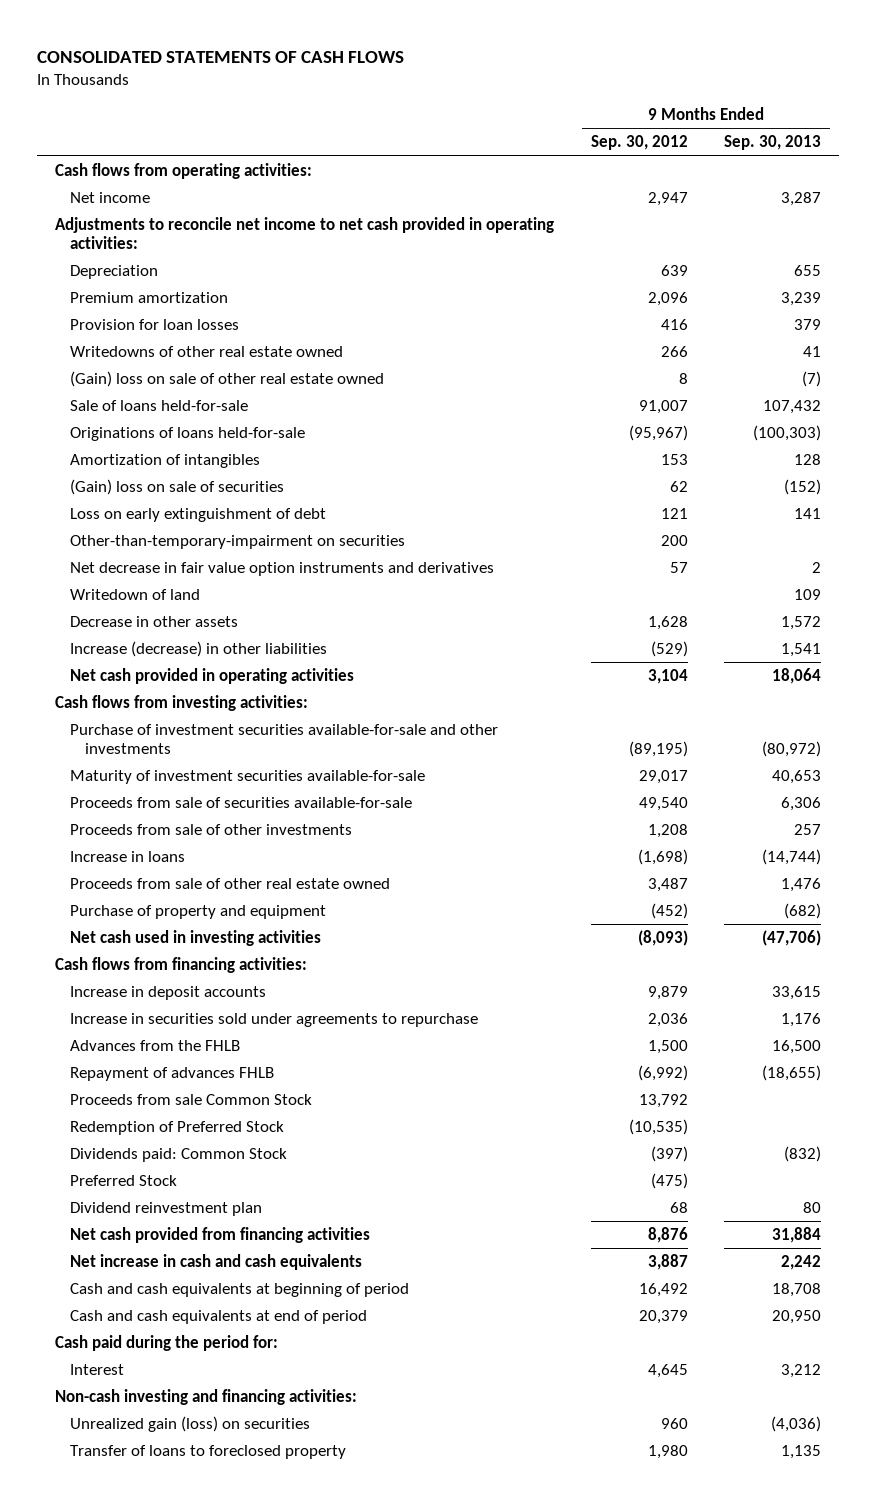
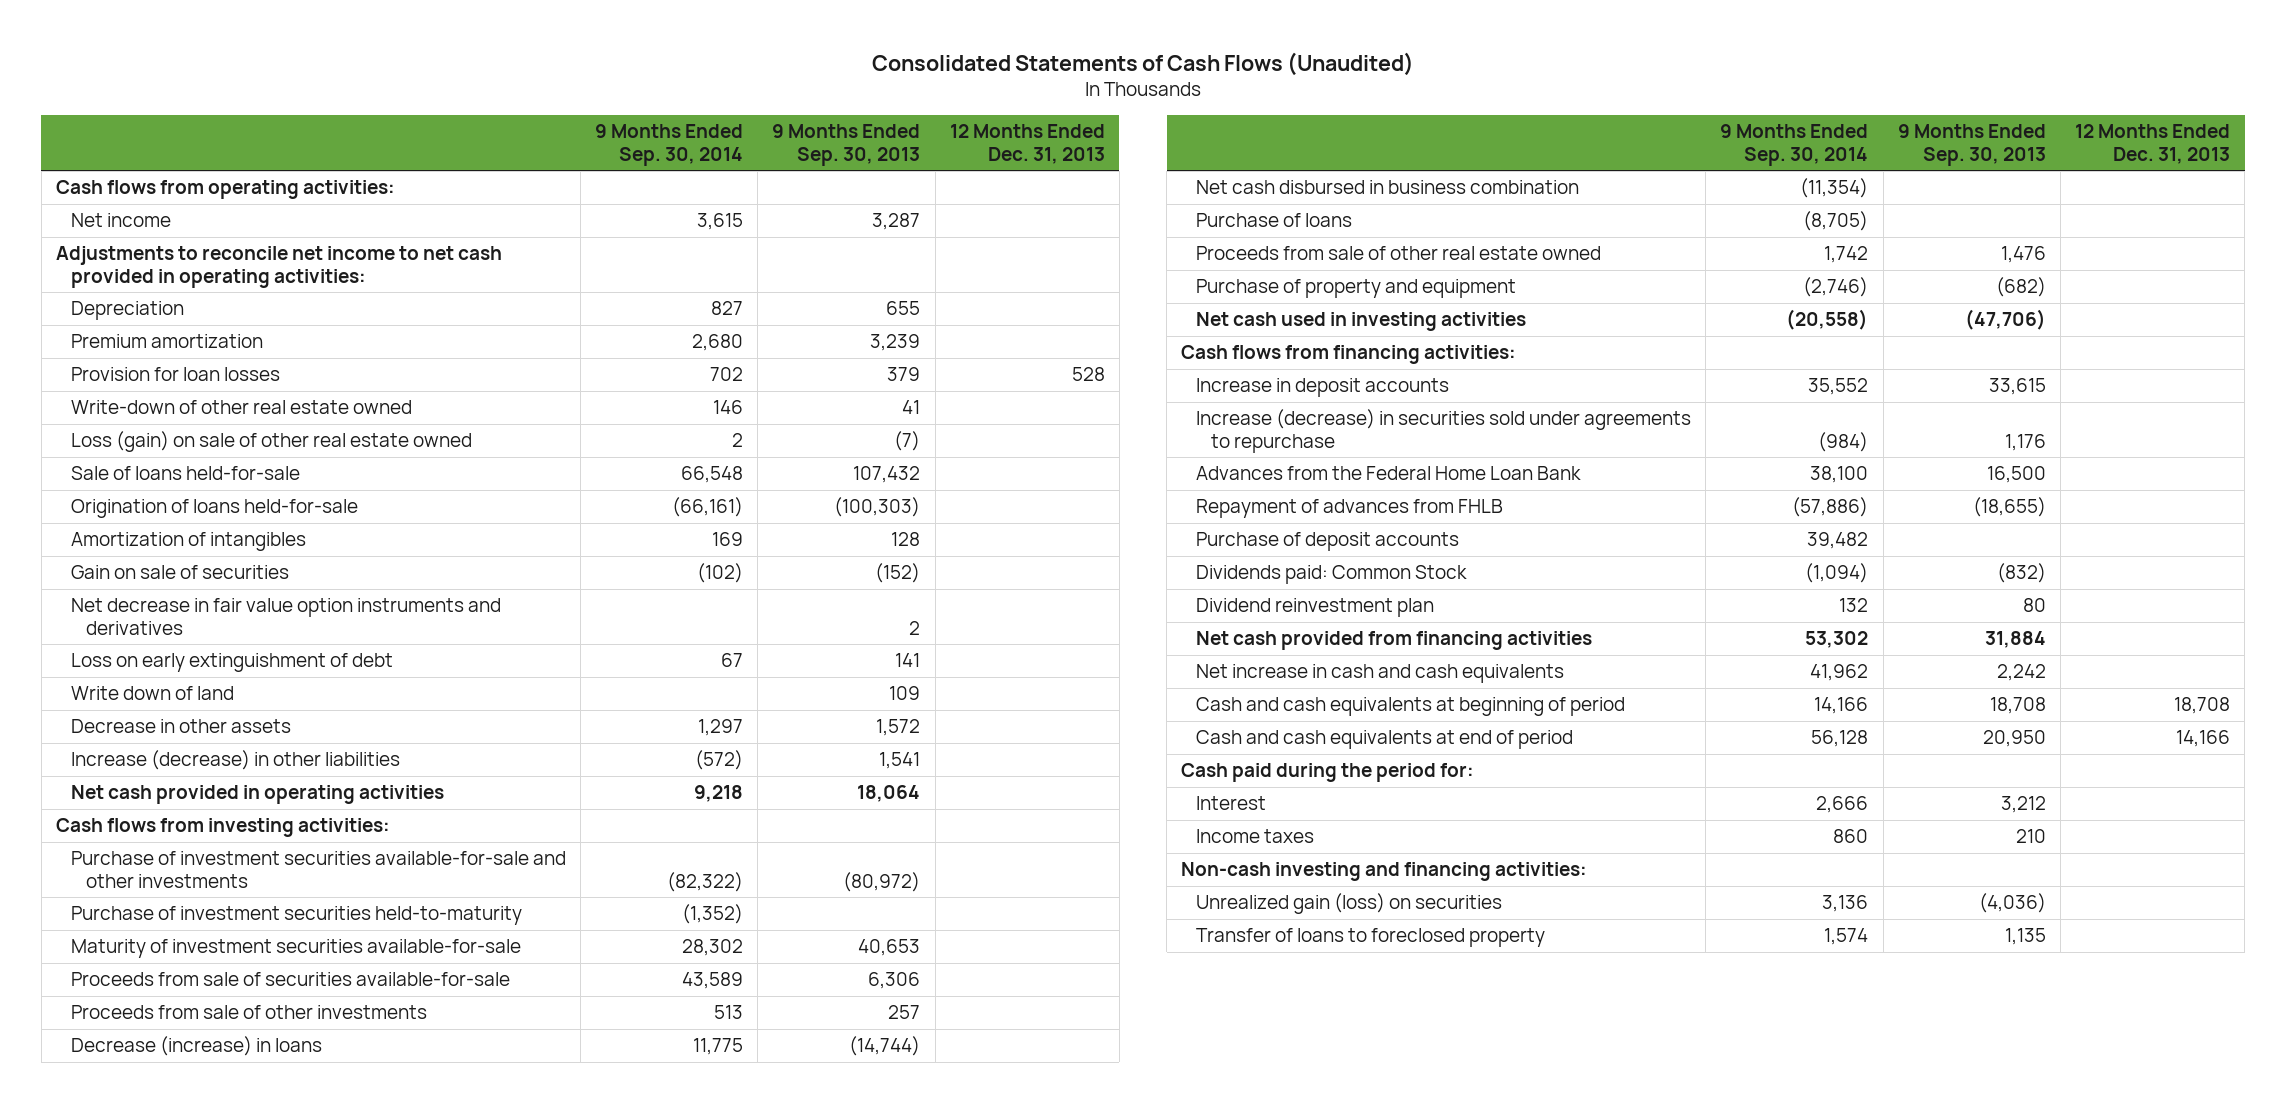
[37,50,405,63] CONSOLIDATED STATEMENTS OF CASH FLOWS -> [871,51,1414,76] Consolidated Statements of Cash Flows (Unaudited)
[590,135,688,151] Sep. 30, 2012 -> none
none -> [595,124,744,166] 9 Months Ended Sep. 30, 2014
none -> [949,124,1105,164] 12 Months Ended Dec. 31, 2013
[70,345,344,357] Writedowns of other real estate owned -> [70,400,412,415] Write-down of other real estate owned
[70,370,385,387] (Gain) loss on sale of other real estate owned -> [70,431,472,453] Loss (gain) on sale of other real estate owned
[70,426,306,441] Originations of loans held-for-sale -> [70,499,358,519] Origination of loans held-for-sale
[70,534,406,549] Other-than-temporary-impairment on securities -> none
[70,478,285,495] (Gain) loss on sale of securities -> [70,565,289,580] Gain on sale of securities
[70,588,201,600] Writedown of land -> none
[70,507,327,522] Loss on early extinguishment of debt -> [70,653,393,673] Loss on early extinguishment of debt
none -> [70,686,234,701] Write down of land
none -> [70,906,522,926] Purchase of investment securities held-to-maturity
[70,850,186,862] Increase in loans -> [70,1036,322,1057] Decrease (increase) in loans
none -> [1196,180,1580,195] Net cash disbursed in business combination
none -> [1196,213,1353,228] Purchase of loans
[70,1093,313,1105] Proceeds from sale Common Stock -> none
[70,1120,285,1135] Redemption of Preferred Stock -> none
[70,1012,479,1027] Increase in securities sold under agreements to repurchase -> [1196,409,1692,453] Increase (decrease) in securities sold under agreements to repurchase
[70,1039,241,1051] Advances from the FHLB -> [1196,466,1582,481] Advances from the Federal Home Loan Bank
[70,1066,275,1081] Repayment of advances FHLB -> [1196,499,1504,519] Repayment of advances from FHLB
none -> [1196,532,1460,552] Purchase of deposit accounts
[70,1174,178,1186] Preferred Stock -> none
none -> [1196,829,1315,844] Income taxes

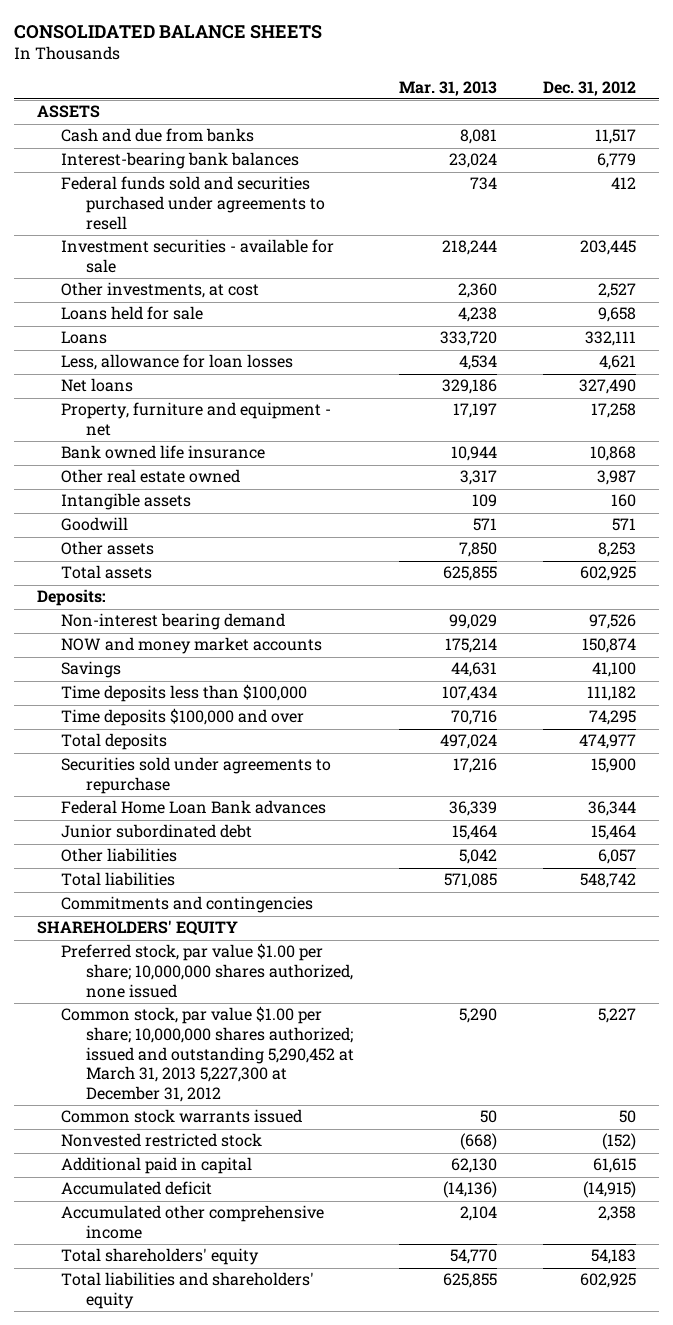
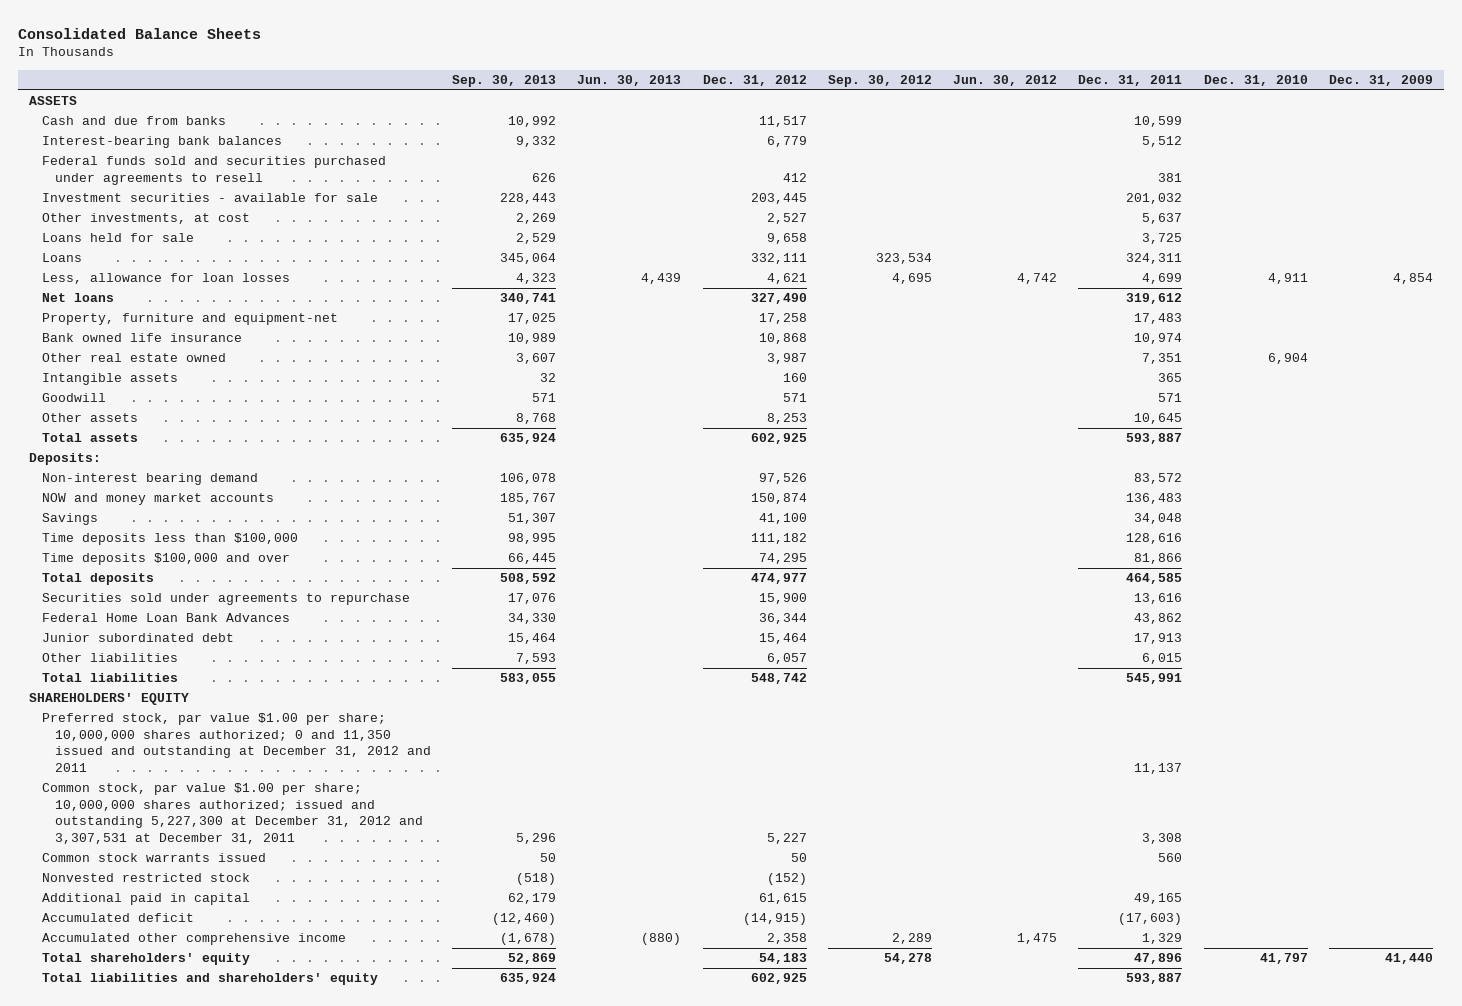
[13,25,322,40] CONSOLIDATED BALANCE SHEETS -> [18,27,262,39] Consolidated Balance Sheets
[399,80,498,96] Mar. 31, 2013 -> none
none -> [452,74,557,87] Sep. 30, 2013
none -> [577,74,682,86] Jun. 30, 2013
none -> [827,74,932,87] Sep. 30, 2012
none -> [953,74,1058,86] Jun. 30, 2012
none -> [1078,74,1183,86] Dec. 31, 2011
none -> [1203,74,1308,86] Dec. 31, 2010
none -> [1328,74,1433,86] Dec. 31, 2009
[61,402,332,437] Property, furniture and equipment - net -> [41,313,338,326] Property, furniture and equipment-net
[61,800,327,815] Federal Home Loan Bank advances -> [41,613,290,623] Federal Home Loan Bank Advances
[61,896,314,914] Commitments and contingencies -> none
[61,943,353,998] Preferred stock, par value $1.00 per share; 10,000,000 shares authorized, none issued -> [41,713,431,772] Preferred stock, par value $1.00 per share; 10,000,000 shares authorized; 0 and 11,350 issued and outstanding at December 31, 2012 and 2011
[61,1006,354,1102] Common stock, par value $1.00 per share; 10,000,000 shares authorized; issued and outstanding 5,290,452 at March 31, 2013 5,227,300 at December 31, 2012 -> [41,783,423,844] Common stock, par value $1.00 per share; 10,000,000 shares authorized; issued and outstanding 5,227,300 at December 31, 2012 and 3,307,531 at December 31, 2011

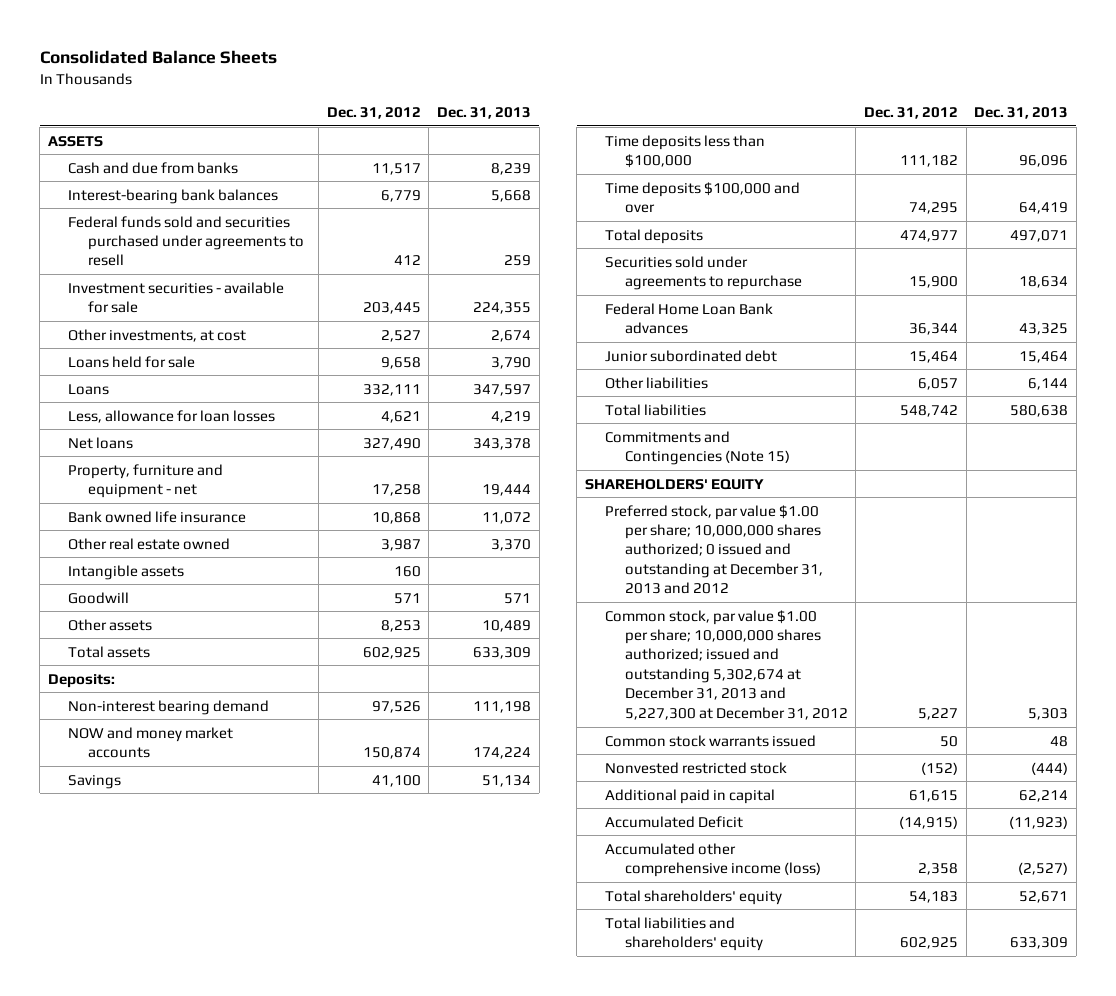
[452,74,557,87] Sep. 30, 2013 -> none
[577,74,682,86] Jun. 30, 2013 -> none
[827,74,932,87] Sep. 30, 2012 -> none
[953,74,1058,86] Jun. 30, 2012 -> none
[1078,74,1183,86] Dec. 31, 2011 -> none
[1203,74,1308,86] Dec. 31, 2010 -> none
[1328,74,1433,86] Dec. 31, 2009 -> none
none -> [437,107,532,120] Dec. 31, 2013
[41,313,338,326] Property, furniture and equipment-net -> [67,463,223,499] Property, furniture and equipment - net
[41,613,290,623] Federal Home Loan Bank Advances -> [604,302,773,335] Federal Home Loan Bank advances
none -> [604,430,790,466] Commitments and Contingencies (Note 15)
[41,713,431,772] Preferred stock, par value $1.00 per share; 10,000,000 shares authorized; 0 and 11,350 issued and outstanding at December 31, 2012 and 2011 -> [604,504,823,595] Preferred stock, par value $1.00 per share; 10,000,000 shares authorized; 0 issued and outstanding at December 31, 2013 and 2012
[41,783,423,844] Common stock, par value $1.00 per share; 10,000,000 shares authorized; issued and outstanding 5,227,300 at December 31, 2012 and 3,307,531 at December 31, 2011 -> [604,609,848,720] Common stock, par value $1.00 per share; 10,000,000 shares authorized; issued and outstanding 5,302,674 at December 31, 2013 and 5,227,300 at December 31, 2012
[41,913,194,923] Accumulated deficit -> [604,815,743,828] Accumulated Deficit
[41,933,346,946] Accumulated other comprehensive income -> [604,842,821,878] Accumulated other comprehensive income (loss)

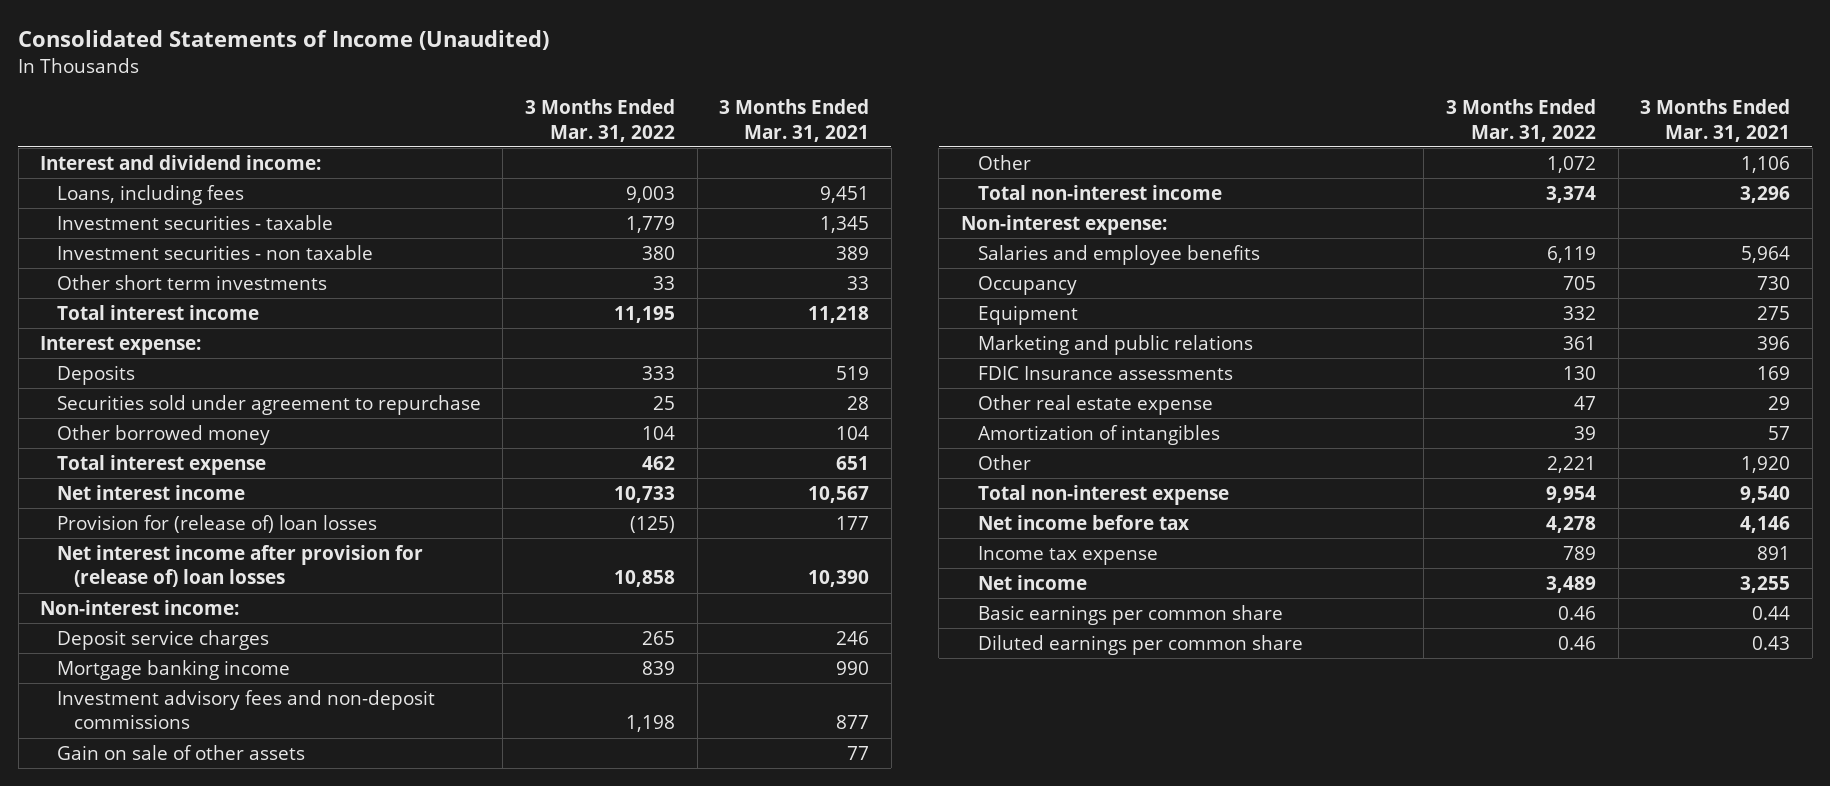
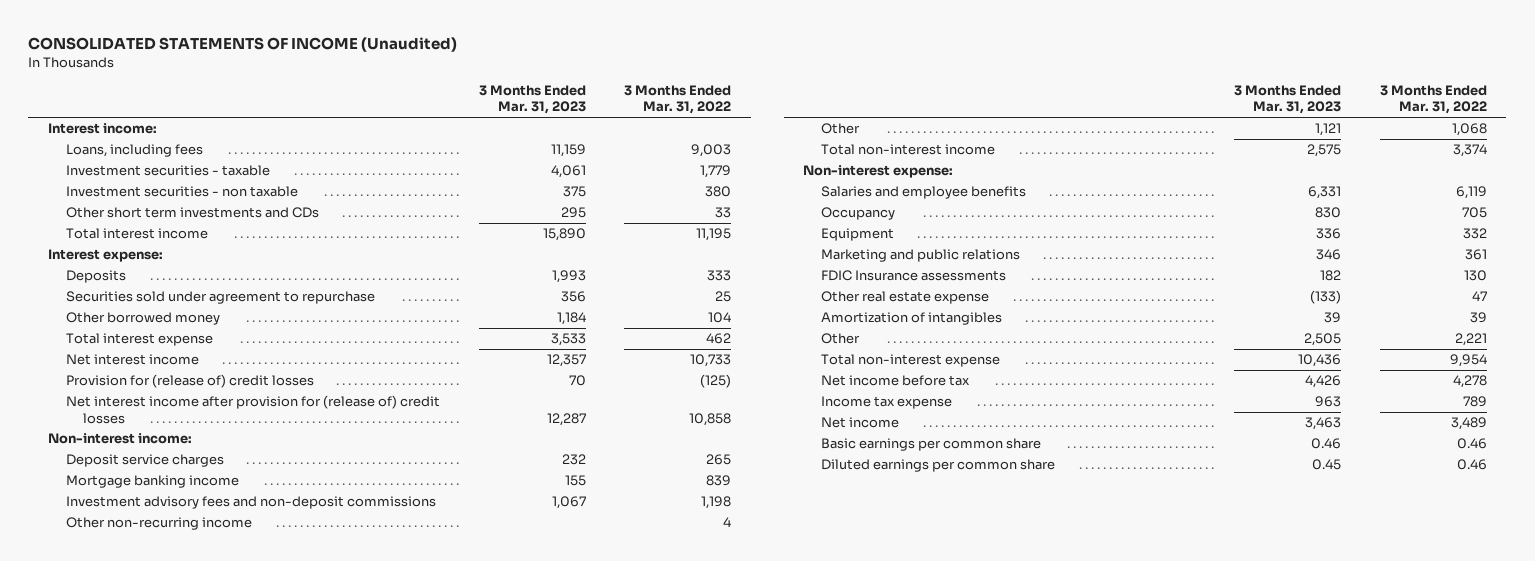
[18,30,550,51] Consolidated Statements of Income (Unaudited) -> [28,36,458,52] CONSOLIDATED STATEMENTS OF INCOME (Unaudited)
[719,98,870,142] 3 Months Ended Mar. 31, 2021 -> none
none -> [478,85,586,115] 3 Months Ended Mar. 31, 2023
[40,154,322,170] Interest and dividend income: -> [47,123,157,135] Interest income:
[56,274,327,290] Other short term investments -> [65,207,319,219] Other short term investments and CDs
[56,514,377,533] Provision for (release of) loan losses -> [65,374,314,389] Provision for (release of) credit losses
[56,544,423,588] Net interest income after provision for (release of) loan losses -> [65,395,440,424] Net interest income after provision for (release of) credit losses
[56,744,305,760] Gain on sale of other assets -> none
none -> [65,517,252,531] Other non-recurring income
[1546,155,1596,173] 1,072 -> [1451,123,1487,137] 1,068

